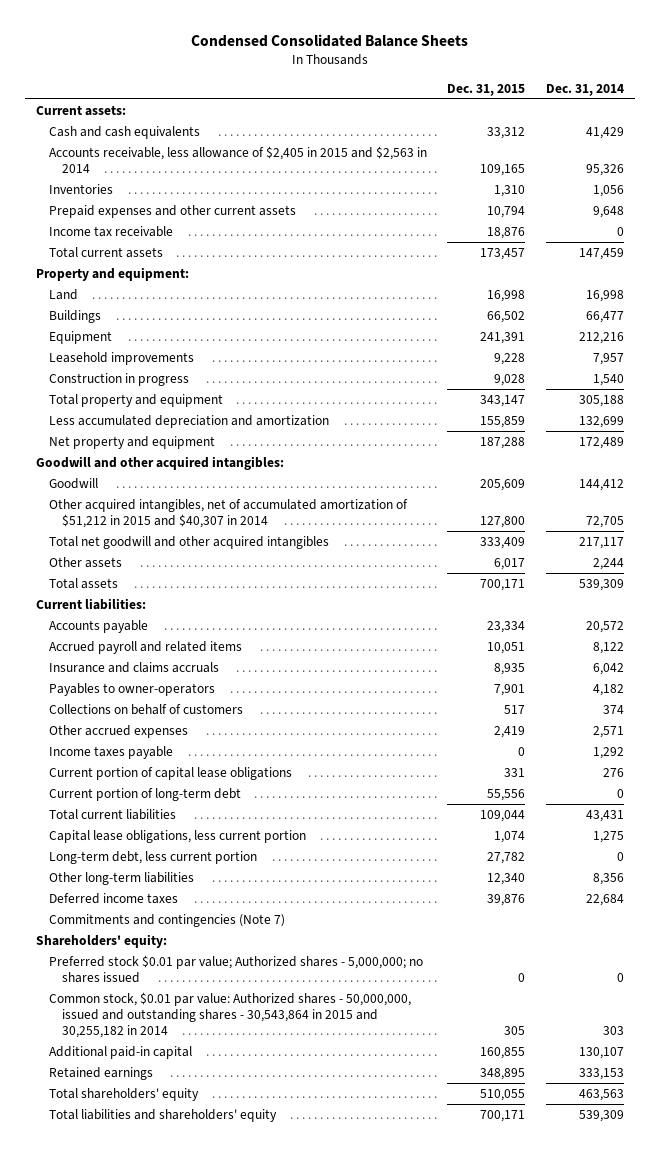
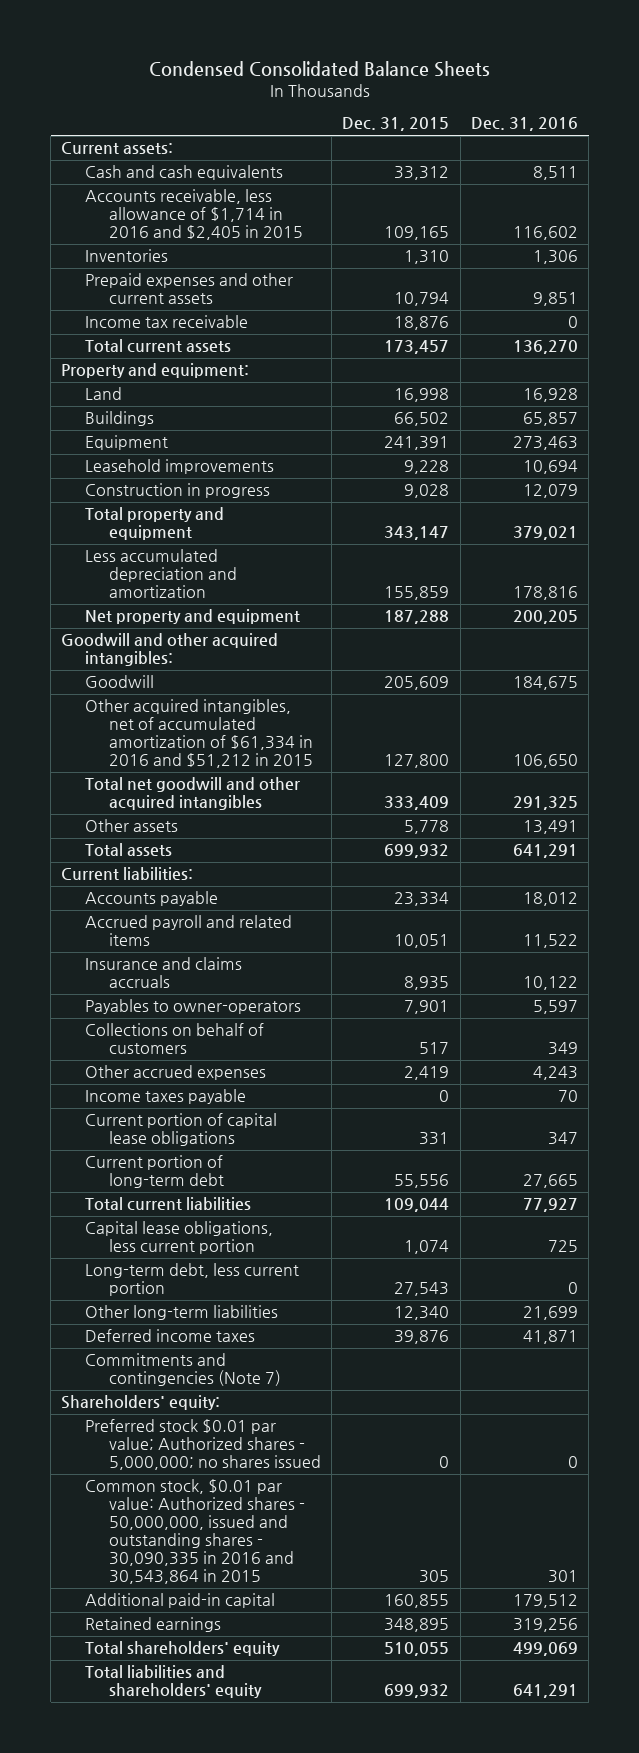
[546,83,625,96] Dec. 31, 2014 -> none
none -> [470,117,578,132] Dec. 31, 2016
[48,145,427,173] Accounts receivable, less allowance of $2,405 in 2015 and $2,563 in 2014 -> [85,189,303,241] Accounts receivable, less allowance of $1,714 in 2016 and $2,405 in 2015
[48,498,408,528] Other acquired intangibles, net of accumulated amortization of $51,212 in 2015 and $40,307 in 2014 -> [85,699,313,769] Other acquired intangibles, net of accumulated amortization of $61,334 in 2016 and $51,212 in 2015
[494,557,526,570] 6,017 -> [404,820,450,835] 5,778
[480,578,526,591] 700,171 -> [384,844,450,859] 699,932
[487,851,526,864] 27,782 -> [394,1282,450,1297] 27,543
[48,991,411,1038] Common stock, $0.01 par value: Authorized shares - 50,000,000, issued and outstanding shares - 30,543,864 in 2015 and 30,255,182 in 2014 -> [85,1479,305,1585] Common stock, $0.01 par value: Authorized shares - 50,000,000, issued and outstanding shares - 30,090,335 in 2016 and 30,543,864 in 2015
[480,1109,526,1122] 700,171 -> [384,1684,450,1699] 699,932

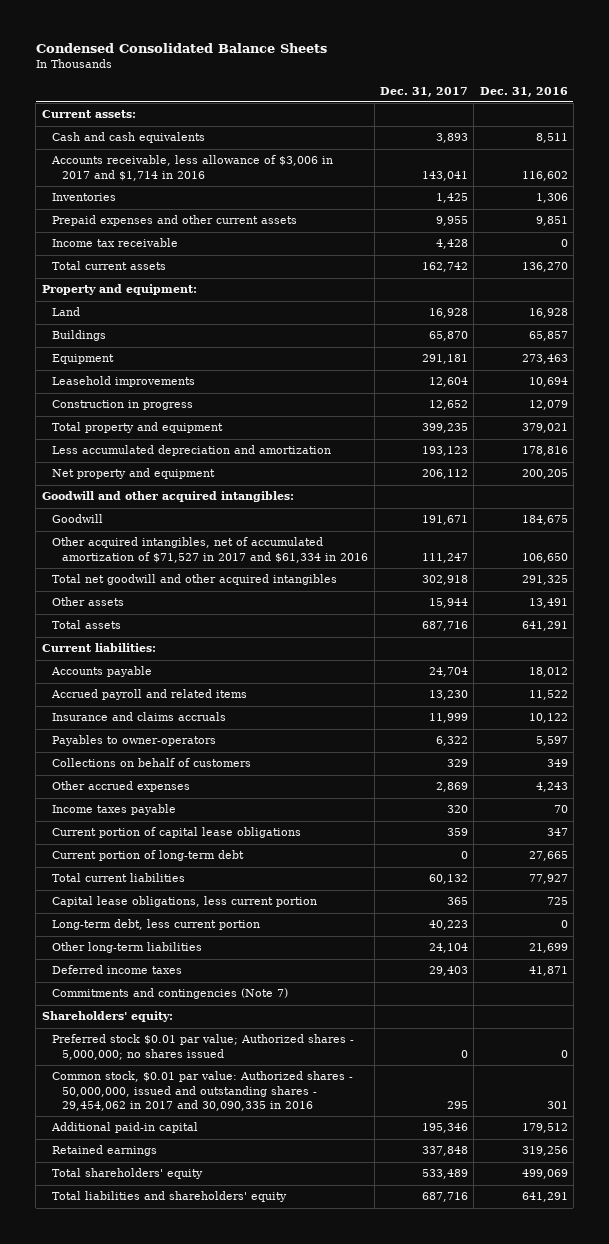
[342,117,450,132] Dec. 31, 2015 -> none
none -> [379,86,468,97] Dec. 31, 2017
[85,189,303,241] Accounts receivable, less allowance of $1,714 in 2016 and $2,405 in 2015 -> [51,155,334,181] Accounts receivable, less allowance of $3,006 in 2017 and $1,714 in 2016
[85,699,313,769] Other acquired intangibles, net of accumulated amortization of $61,334 in 2016 and $51,212 in 2015 -> [52,537,369,563] Other acquired intangibles, net of accumulated amortization of $71,527 in 2017 and $61,334 in 2016
[85,1479,305,1585] Common stock, $0.01 par value: Authorized shares - 50,000,000, issued and outstanding shares - 30,090,335 in 2016 and 30,543,864 in 2015 -> [52,1071,354,1111] Common stock, $0.01 par value: Authorized shares - 50,000,000, issued and outstanding shares - 29,454,062 in 2017 and 30,090,335 in 2016

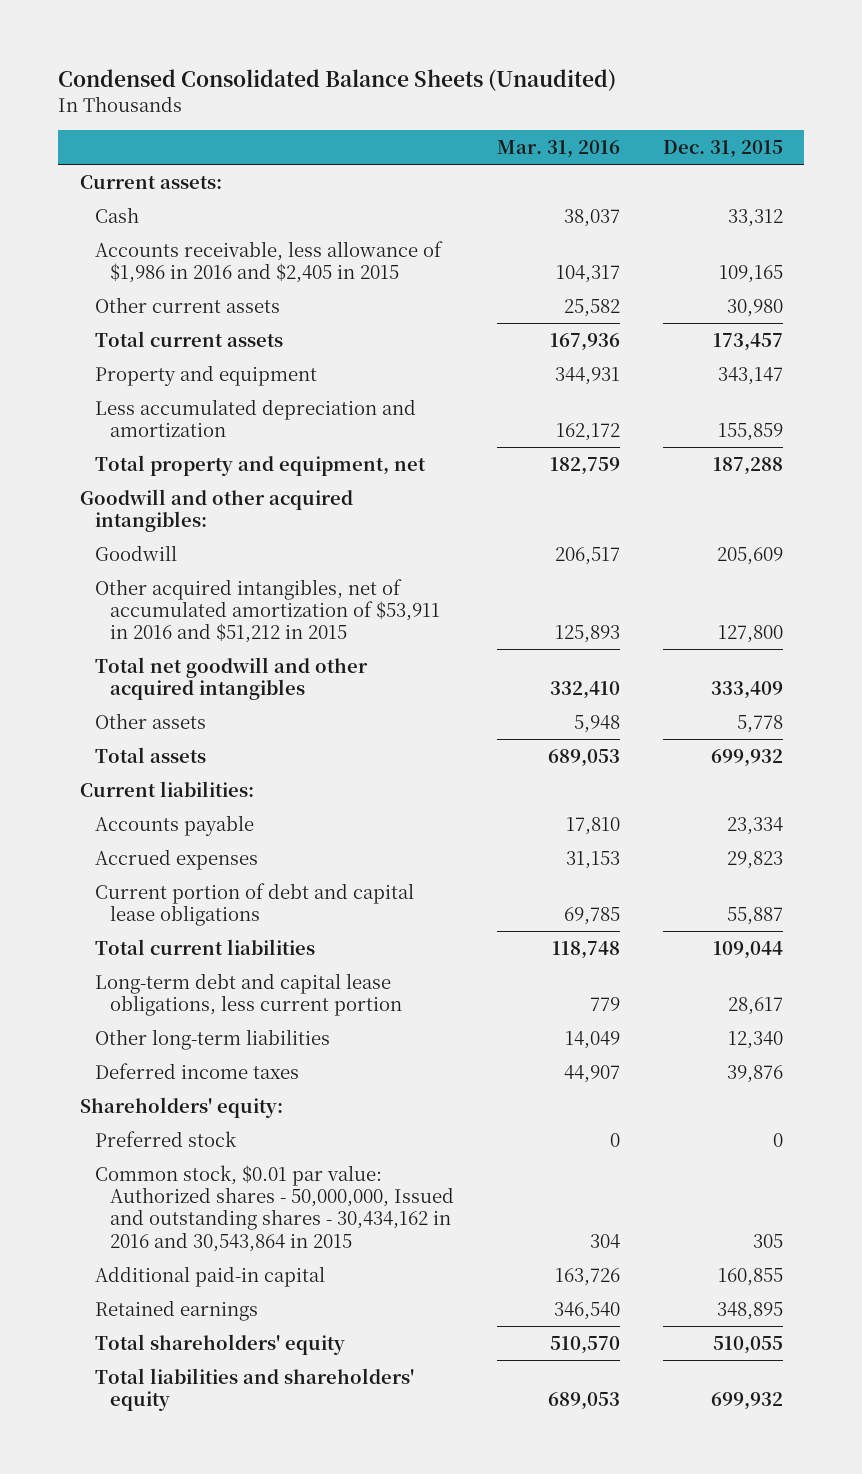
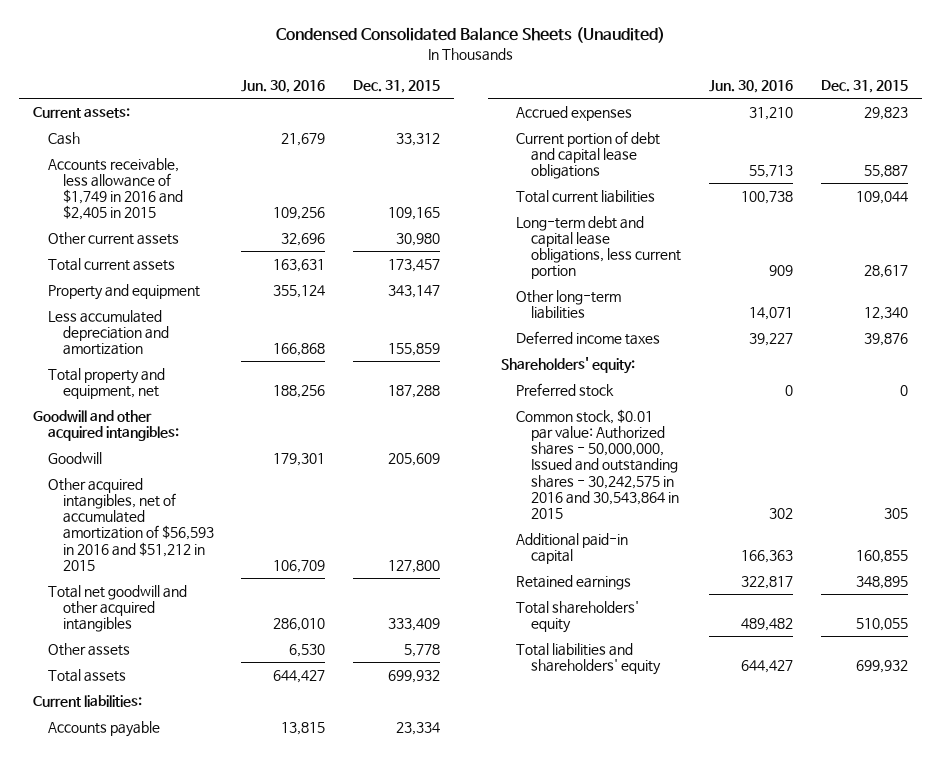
[496,139,620,158] Mar. 31, 2016 -> none
none -> [241,80,326,94] Jun. 30, 2016
[94,240,443,283] Accounts receivable, less allowance of $1,986 in 2016 and $2,405 in 2015 -> [48,157,183,221] Accounts receivable, less allowance of $1,749 in 2016 and $2,405 in 2015
[94,578,440,644] Other acquired intangibles, net of accumulated amortization of $53,911 in 2016 and $51,212 in 2015 -> [48,477,214,571] Other acquired intangibles, net of accumulated amortization of $56,593 in 2016 and $51,212 in 2015
[94,1164,454,1252] Common stock, $0.01 par value: Authorized shares - 50,000,000, Issued and outstanding shares - 30,434,162 in 2016 and 30,543,864 in 2015 -> [516,408,679,519] Common stock, $0.01 par value: Authorized shares - 50,000,000, Issued and outstanding shares - 30,242,575 in 2016 and 30,543,864 in 2015

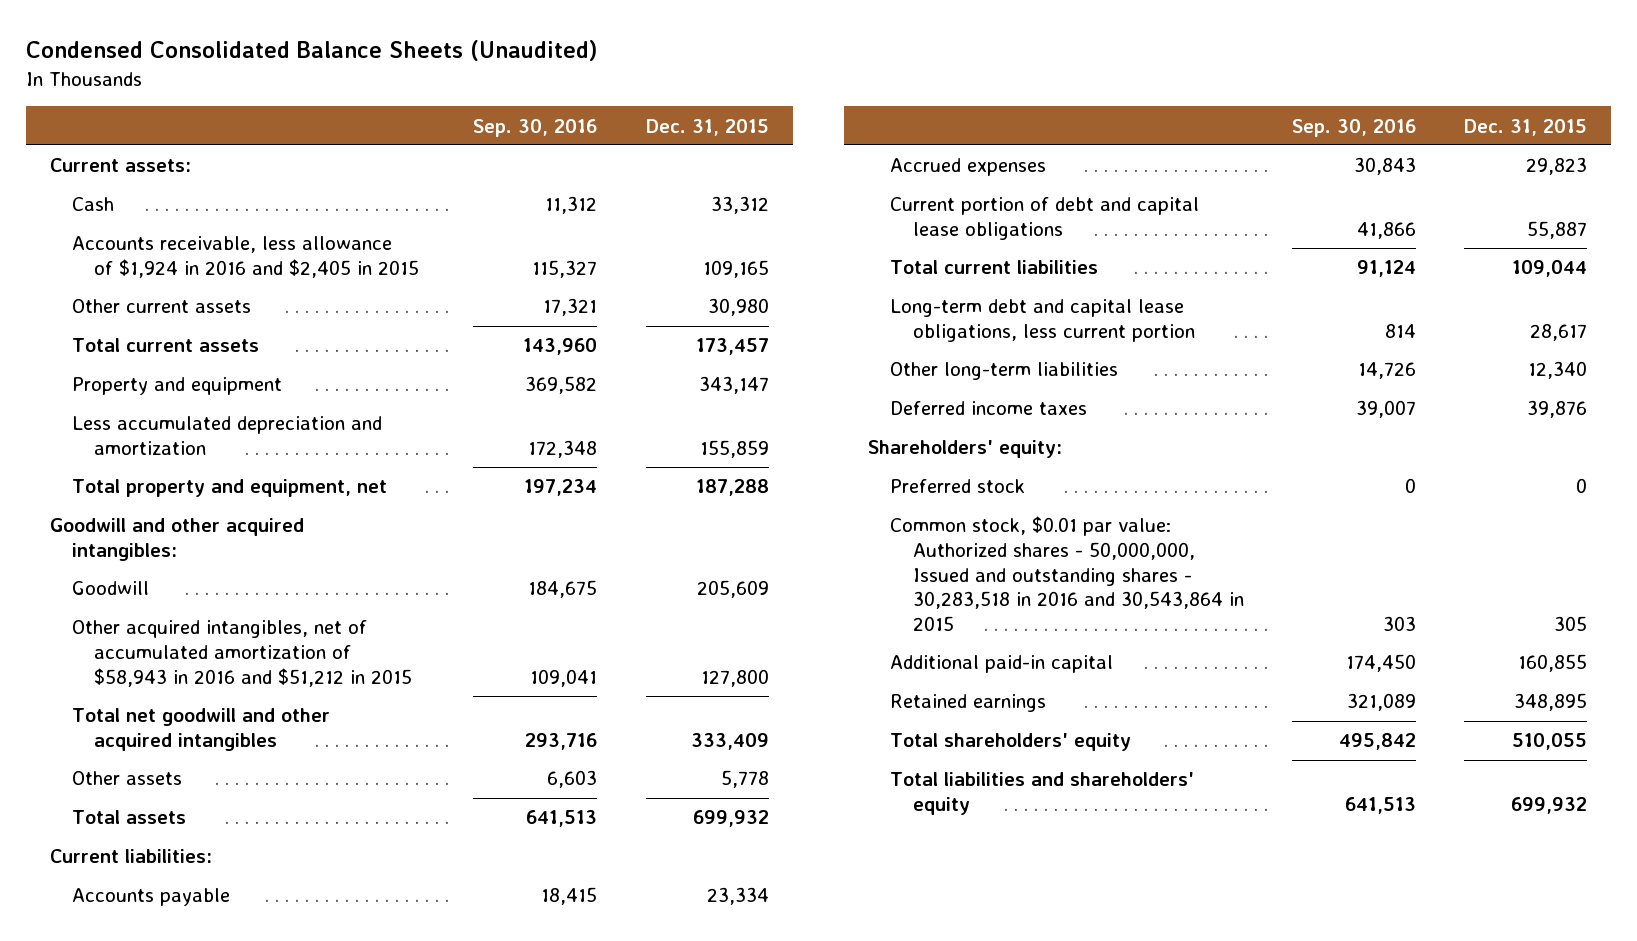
[241,80,326,94] Jun. 30, 2016 -> none
none -> [473,118,598,137] Sep. 30, 2016
[48,157,183,221] Accounts receivable, less allowance of $1,749 in 2016 and $2,405 in 2015 -> [72,236,420,278] Accounts receivable, less allowance of $1,924 in 2016 and $2,405 in 2015
[48,477,214,571] Other acquired intangibles, net of accumulated amortization of $56,593 in 2016 and $51,212 in 2015 -> [72,620,413,687] Other acquired intangibles, net of accumulated amortization of $58,943 in 2016 and $51,212 in 2015
[516,408,679,519] Common stock, $0.01 par value: Authorized shares - 50,000,000, Issued and outstanding shares - 30,242,575 in 2016 and 30,543,864 in 2015 -> [890,516,1244,631] Common stock, $0.01 par value: Authorized shares - 50,000,000, Issued and outstanding shares - 30,283,518 in 2016 and 30,543,864 in 2015

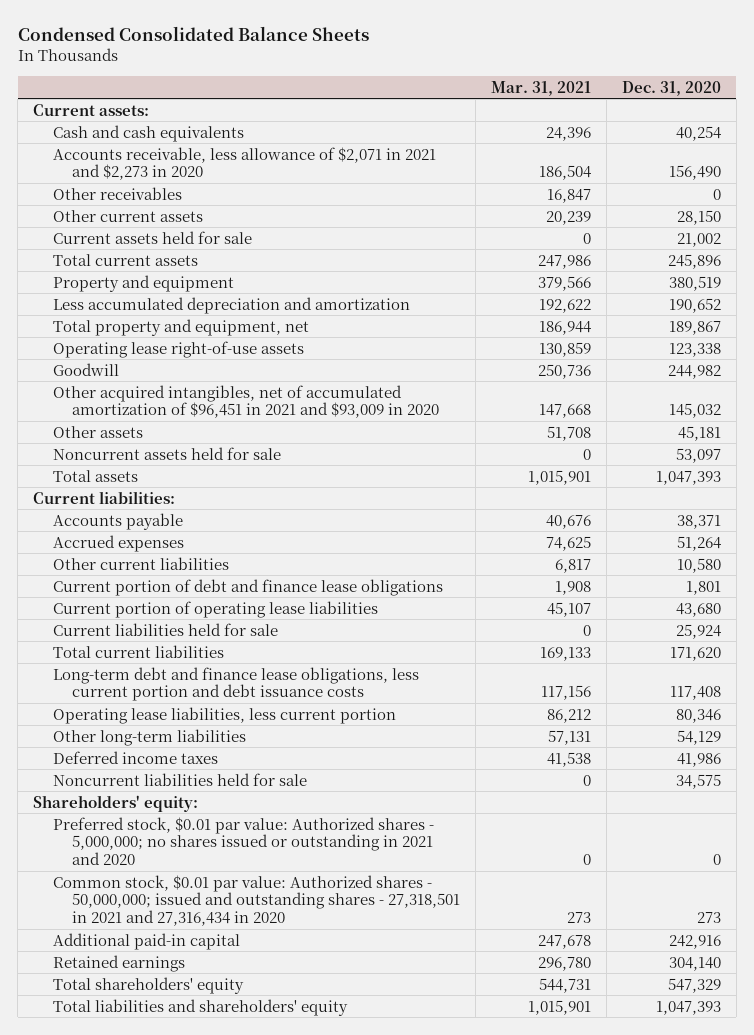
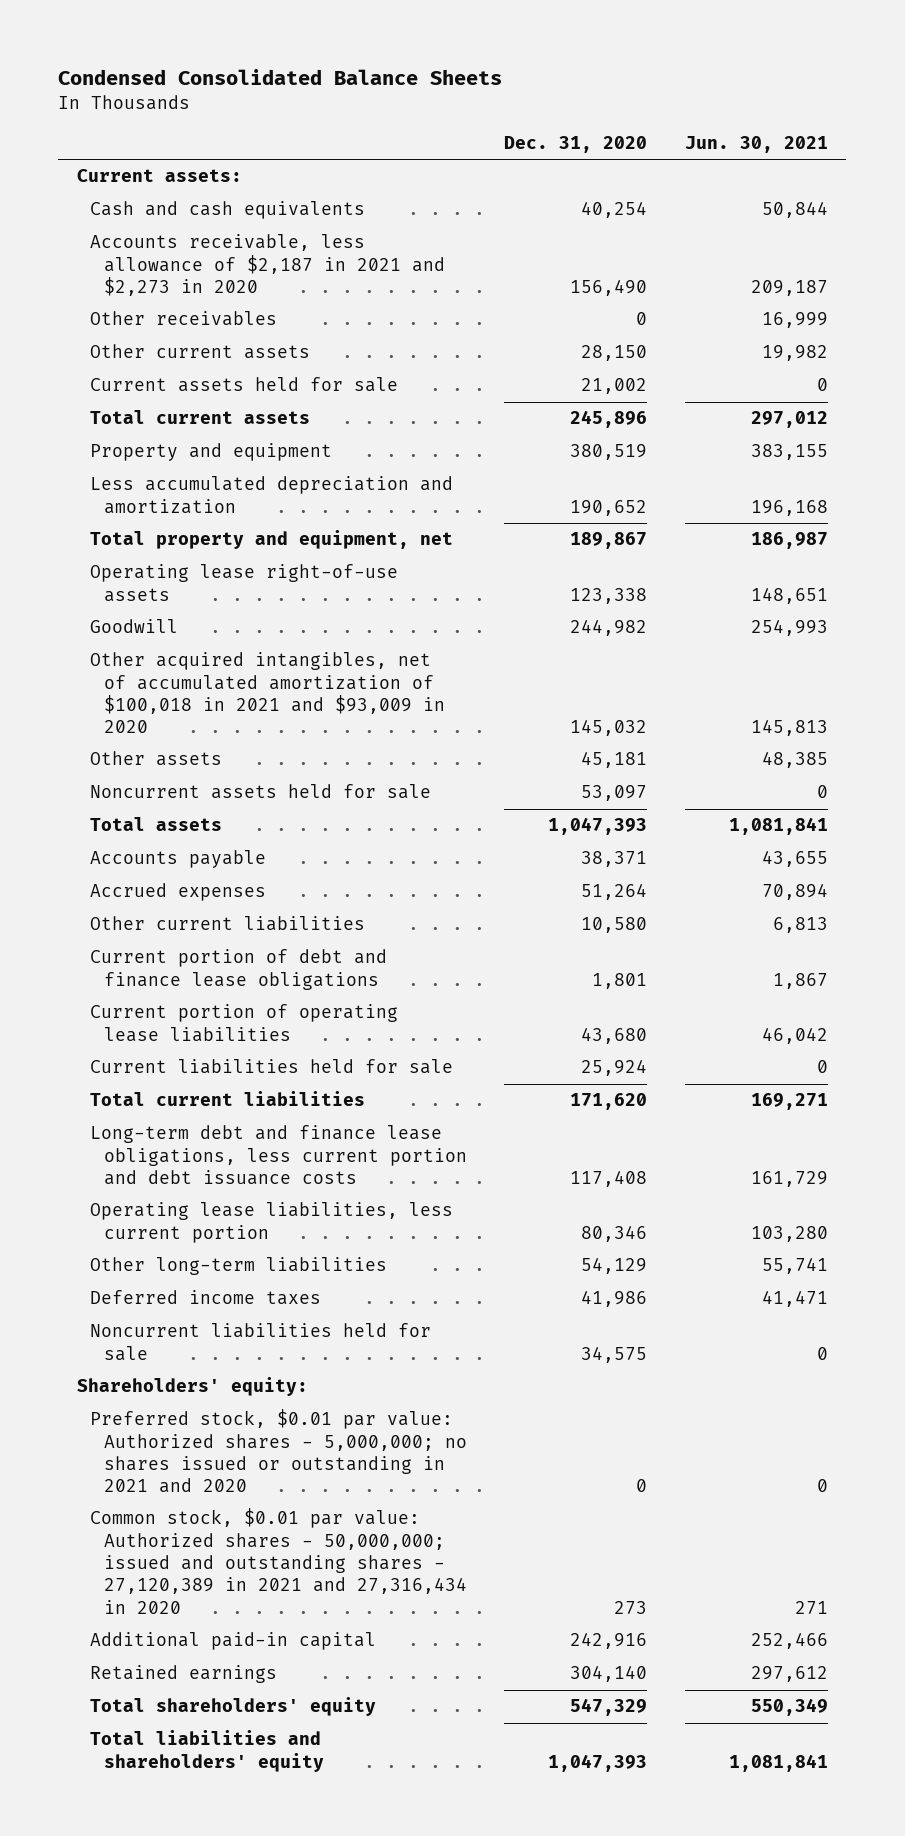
[490,80,591,96] Mar. 31, 2021 -> none
none -> [684,136,828,154] Jun. 30, 2021
[52,146,436,181] Accounts receivable, less allowance of $2,071 in 2021 and $2,273 in 2020 -> [90,234,445,297] Accounts receivable, less allowance of $2,187 in 2021 and $2,273 in 2020
[52,384,440,419] Other acquired intangibles, net of accumulated amortization of $96,451 in 2021 and $93,009 in 2020 -> [90,652,445,734] Other acquired intangibles, net of accumulated amortization of $100,018 in 2021 and $93,009 in 2020
[33,490,176,504] Current liabilities: -> none
[52,874,461,927] Common stock, $0.01 par value: Authorized shares - 50,000,000; issued and outstanding shares - 27,318,501 in 2021 and 27,316,434 in 2020 -> [90,1508,467,1614] Common stock, $0.01 par value: Authorized shares - 50,000,000; issued and outstanding shares - 27,120,389 in 2021 and 27,316,434 in 2020

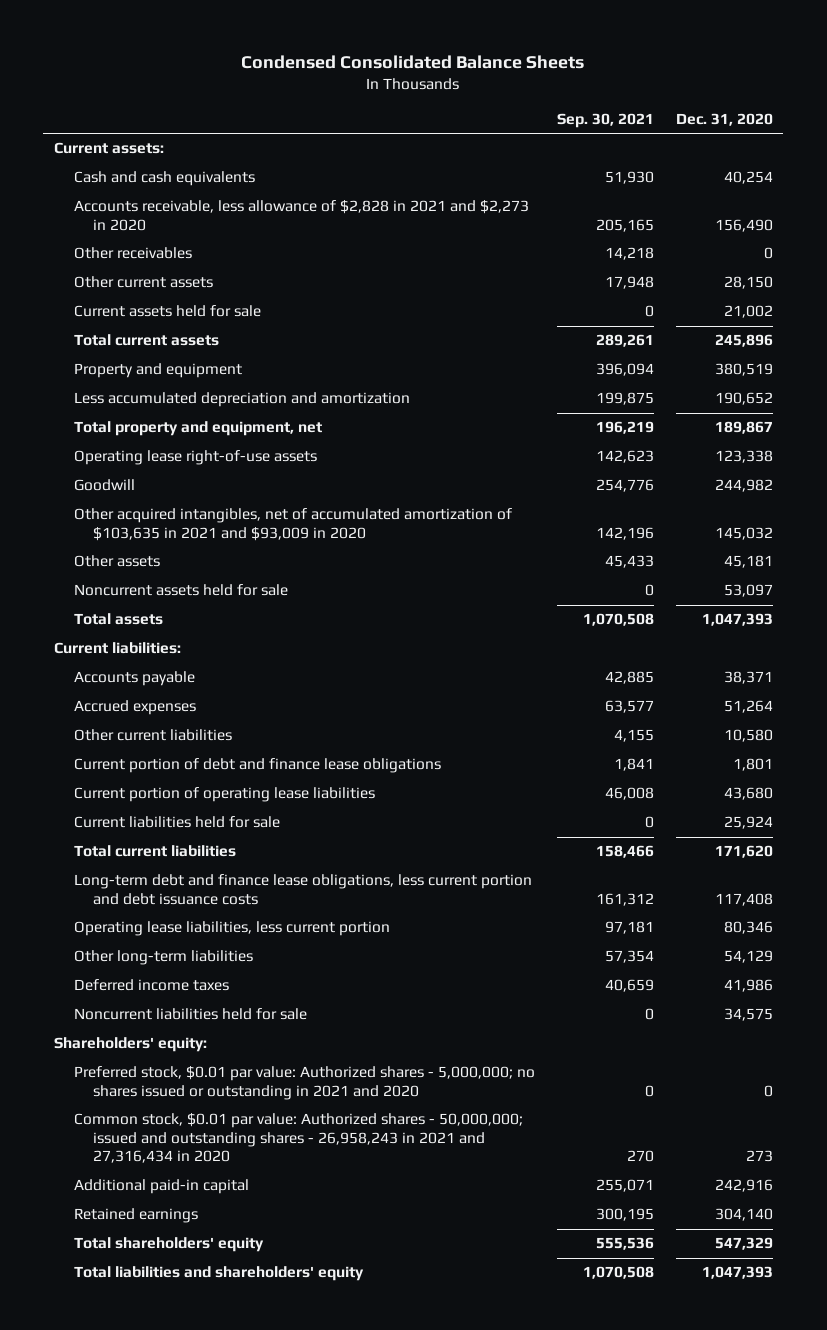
[684,136,828,154] Jun. 30, 2021 -> none
none -> [556,113,654,129] Sep. 30, 2021
[90,234,445,297] Accounts receivable, less allowance of $2,187 in 2021 and $2,273 in 2020 -> [73,200,529,231] Accounts receivable, less allowance of $2,828 in 2021 and $2,273 in 2020
[90,652,445,734] Other acquired intangibles, net of accumulated amortization of $100,018 in 2021 and $93,009 in 2020 -> [73,508,512,541] Other acquired intangibles, net of accumulated amortization of $103,635 in 2021 and $93,009 in 2020
none -> [54,642,182,655] Current liabilities:
[90,1508,467,1614] Common stock, $0.01 par value: Authorized shares - 50,000,000; issued and outstanding shares - 27,120,389 in 2021 and 27,316,434 in 2020 -> [73,1113,523,1164] Common stock, $0.01 par value: Authorized shares - 50,000,000; issued and outstanding shares - 26,958,243 in 2021 and 27,316,434 in 2020

